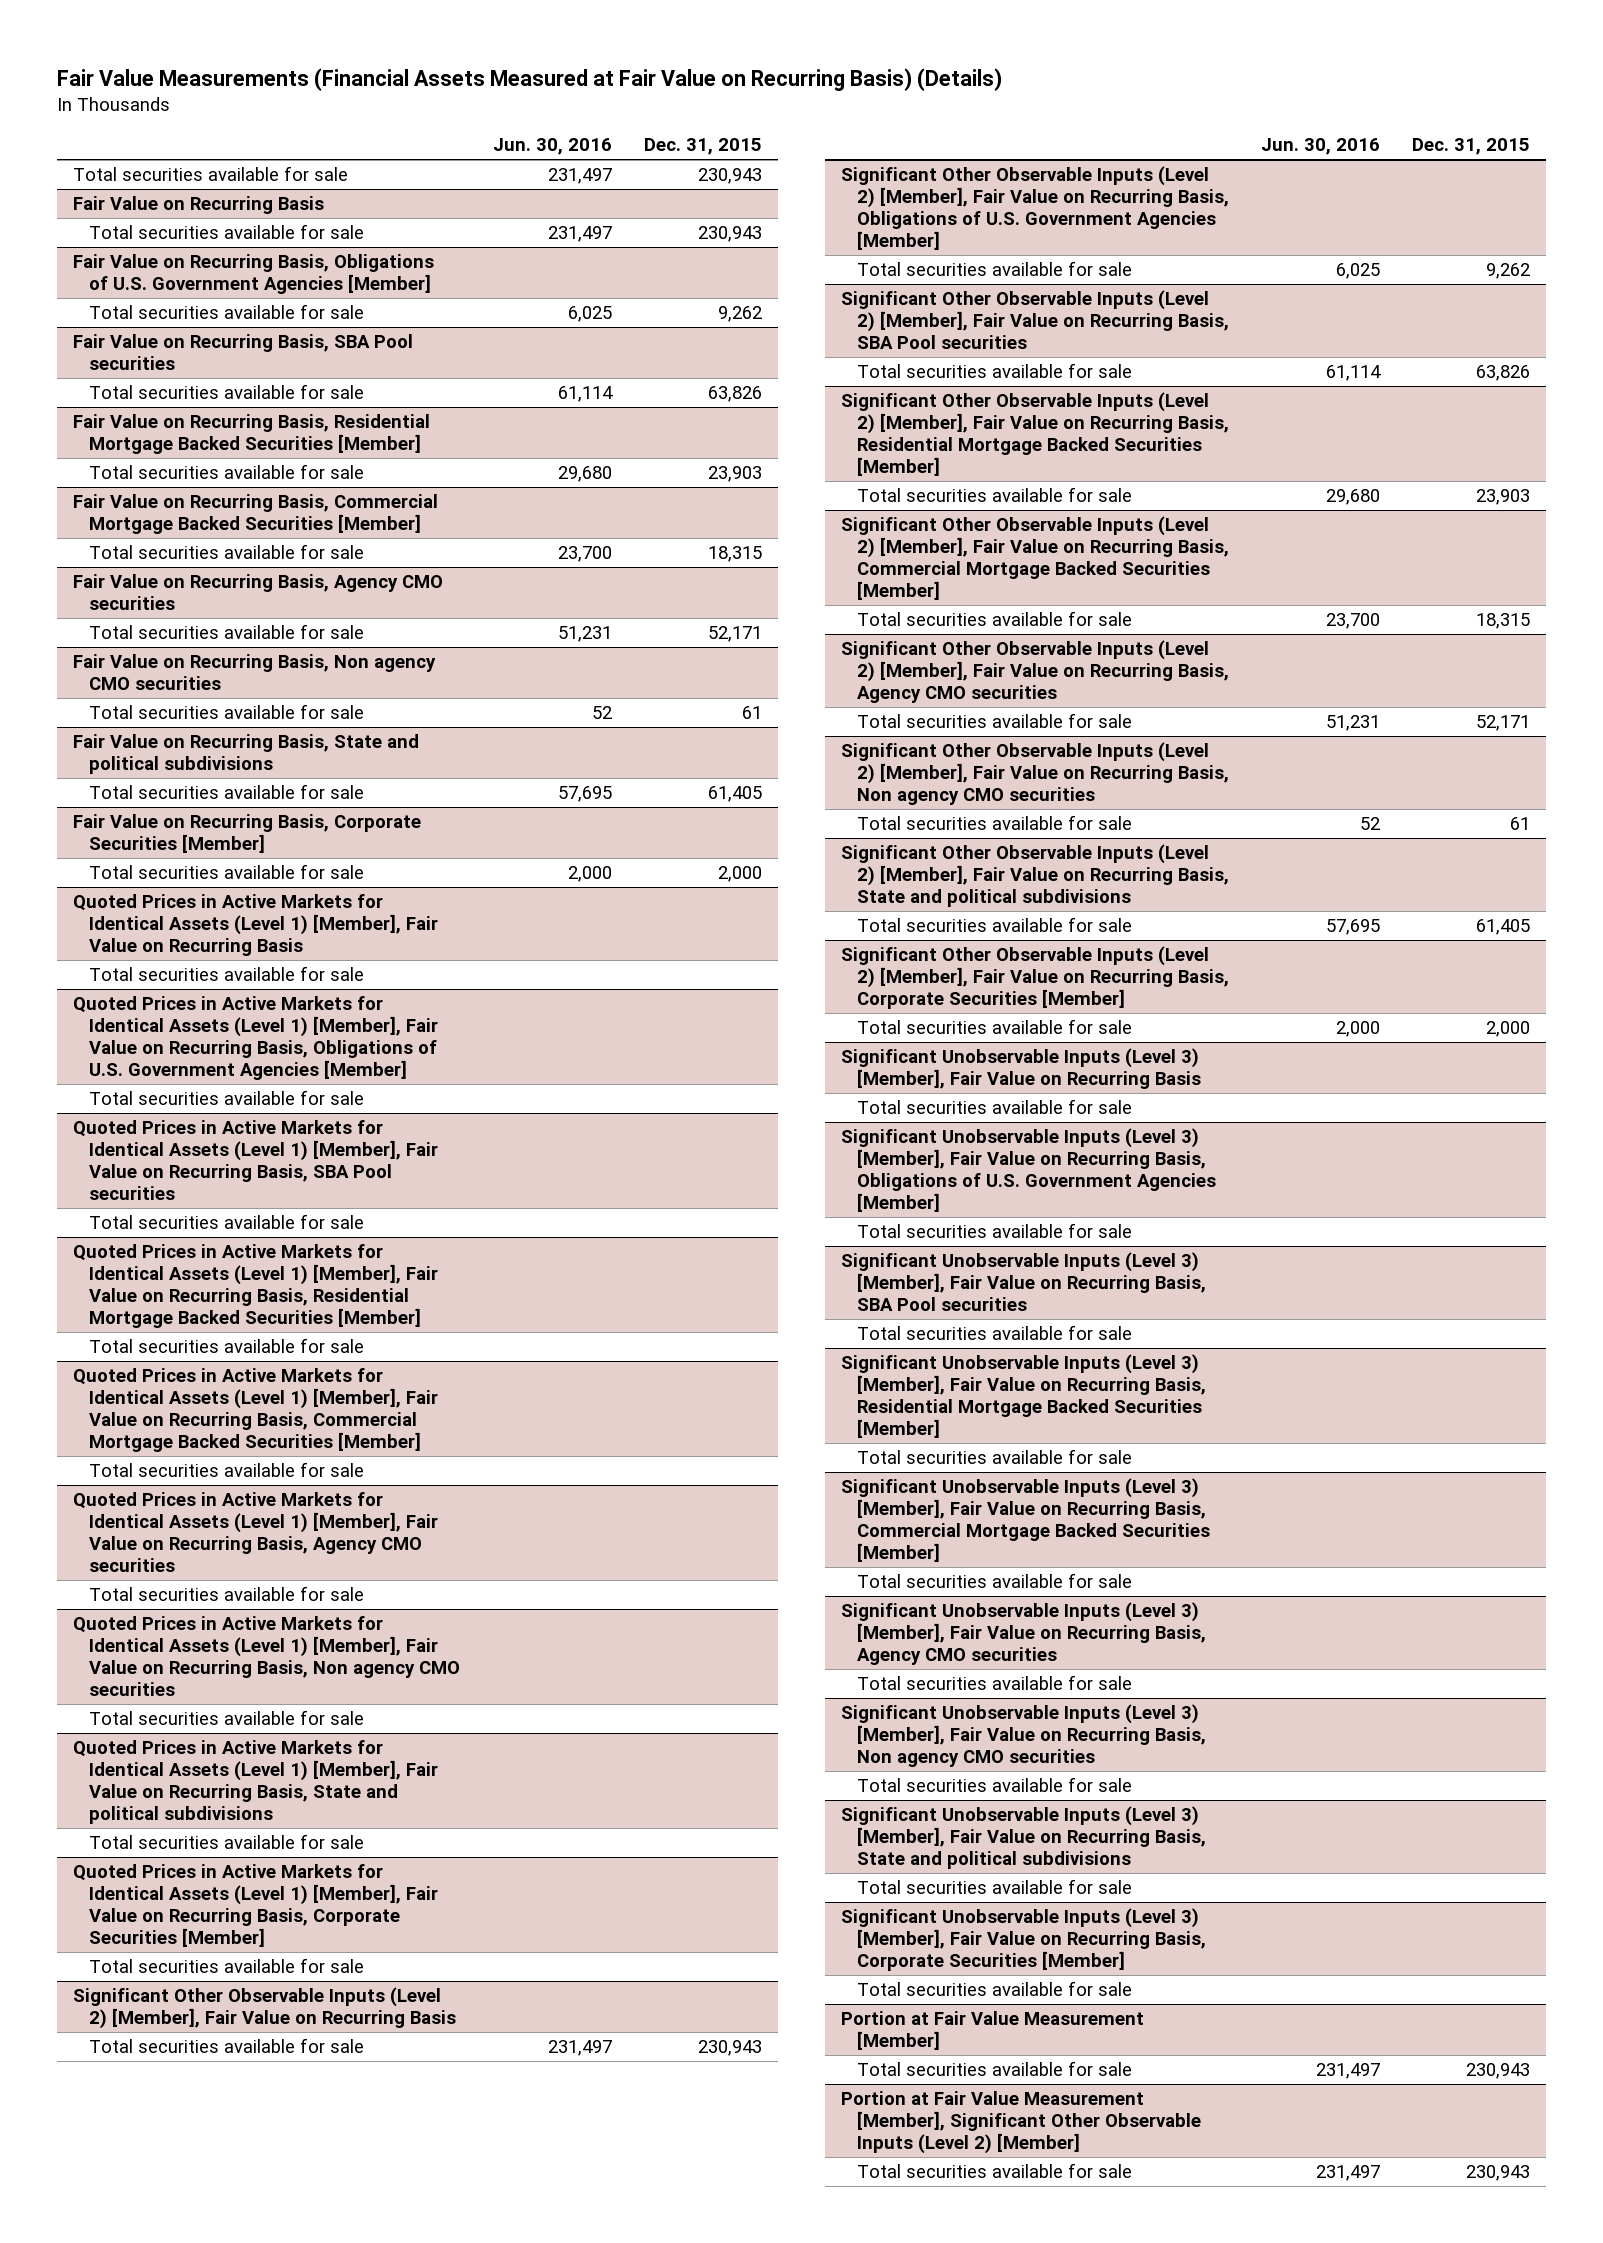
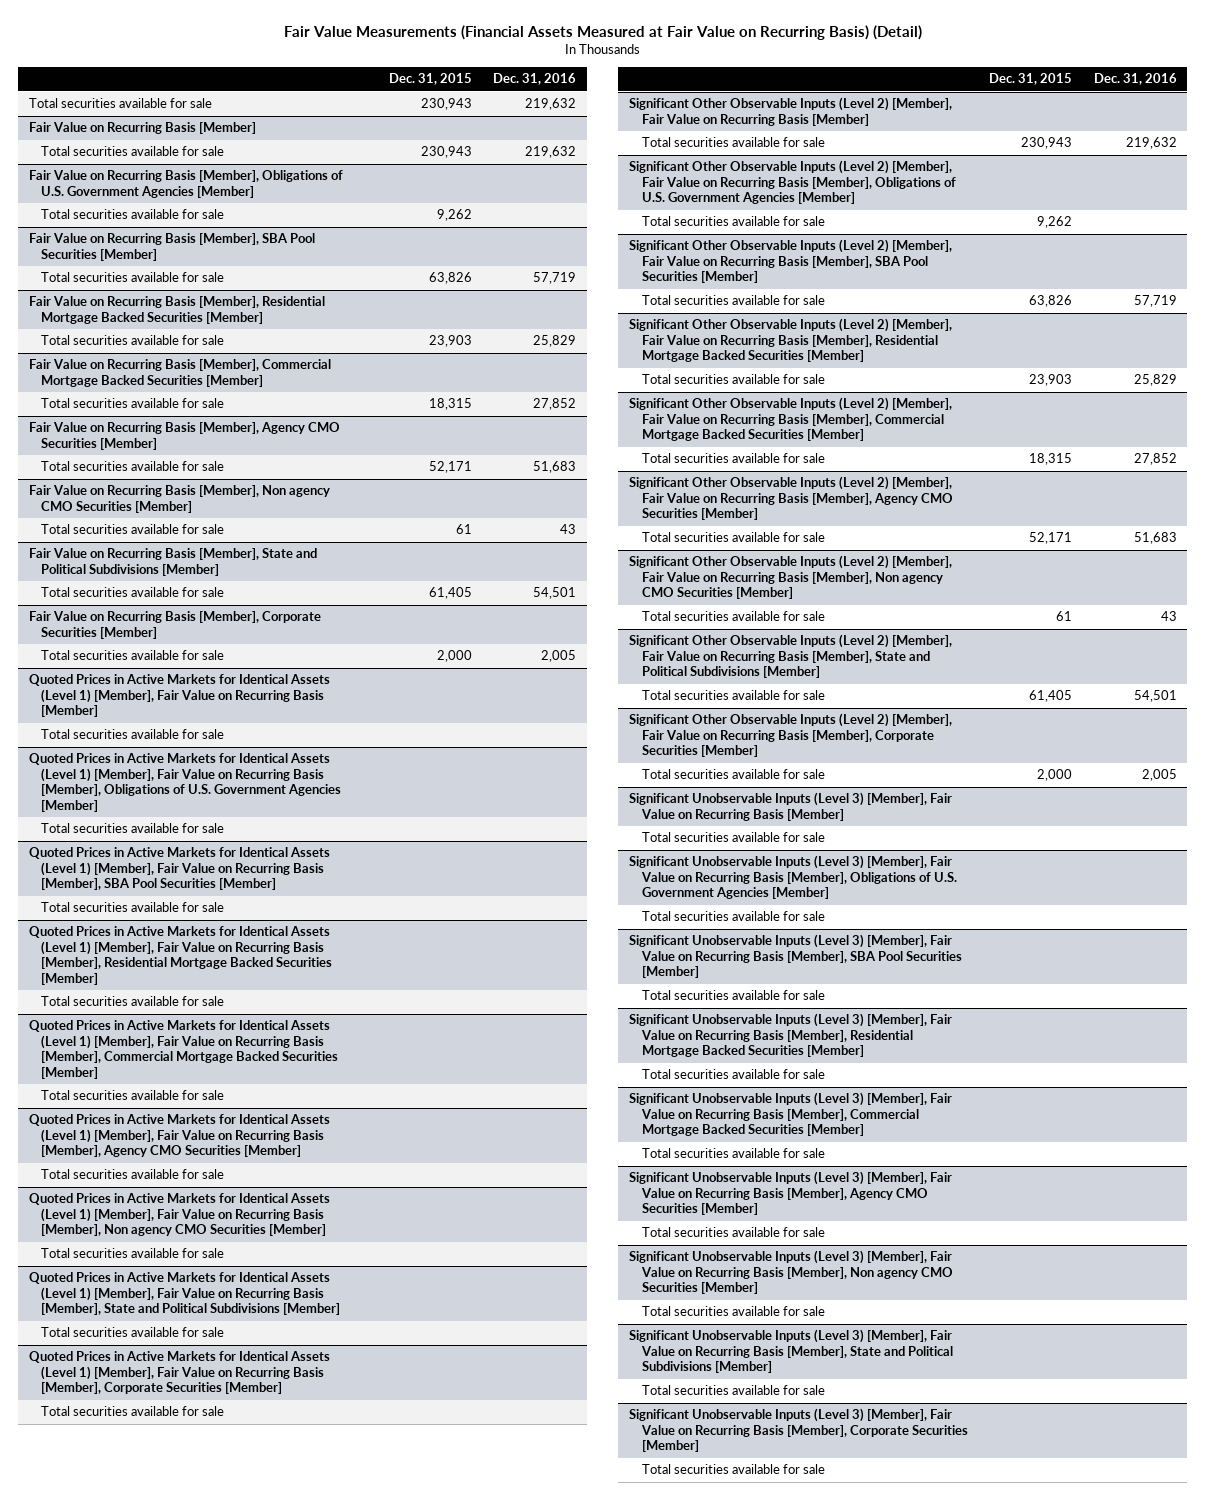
[56,68,1002,92] Fair Value Measurements (Financial Assets Measured at Fair Value on Recurring Basis) (Details) -> [283,25,922,41] Fair Value Measurements (Financial Assets Measured at Fair Value on Recurring Basis) (Detail)
[493,138,613,156] Jun. 30, 2016 -> none
none -> [493,73,577,86] Dec. 31, 2016
[72,196,324,215] Fair Value on Recurring Basis -> [28,122,256,135] Fair Value on Recurring Basis [Member]
[72,254,434,295] Fair Value on Recurring Basis, Obligations of U.S. Government Agencies [Member] -> [28,170,343,198] Fair Value on Recurring Basis [Member], Obligations of U.S. Government Agencies [Member]
[72,334,413,371] Fair Value on Recurring Basis, SBA Pool securities -> [28,233,315,261] Fair Value on Recurring Basis [Member], SBA Pool Securities [Member]
[72,414,430,455] Fair Value on Recurring Basis, Residential Mortgage Backed Securities [Member] -> [28,296,325,324] Fair Value on Recurring Basis [Member], Residential Mortgage Backed Securities [Member]
[72,494,438,535] Fair Value on Recurring Basis, Commercial Mortgage Backed Securities [Member] -> [28,359,331,387] Fair Value on Recurring Basis [Member], Commercial Mortgage Backed Securities [Member]
[72,574,443,611] Fair Value on Recurring Basis, Agency CMO securities -> [28,422,340,450] Fair Value on Recurring Basis [Member], Agency CMO Securities [Member]
[72,654,436,691] Fair Value on Recurring Basis, Non agency CMO securities -> [28,485,330,513] Fair Value on Recurring Basis [Member], Non agency CMO Securities [Member]
[72,734,419,775] Fair Value on Recurring Basis, State and political subdivisions -> [28,548,317,576] Fair Value on Recurring Basis [Member], State and Political Subdivisions [Member]
[72,814,421,854] Fair Value on Recurring Basis, Corporate Securities [Member] -> [28,611,321,639] Fair Value on Recurring Basis [Member], Corporate Securities [Member]
[72,894,439,956] Quoted Prices in Active Markets for Identical Assets (Level 1) [Member], Fair Value on Recurring Basis -> [28,674,330,718] Quoted Prices in Active Markets for Identical Assets (Level 1) [Member], Fair Value on Recurring Basis [Member]
[72,996,439,1080] Quoted Prices in Active Markets for Identical Assets (Level 1) [Member], Fair Value on Recurring Basis, Obligations of U.S. Government Agencies [Member] -> [28,753,342,812] Quoted Prices in Active Markets for Identical Assets (Level 1) [Member], Fair Value on Recurring Basis [Member], Obligations of U.S. Government Agencies [Member]
[72,1120,439,1200] Quoted Prices in Active Markets for Identical Assets (Level 1) [Member], Fair Value on Recurring Basis, SBA Pool securities -> [28,847,330,891] Quoted Prices in Active Markets for Identical Assets (Level 1) [Member], Fair Value on Recurring Basis [Member], SBA Pool Securities [Member]
[72,1244,439,1328] Quoted Prices in Active Markets for Identical Assets (Level 1) [Member], Fair Value on Recurring Basis, Residential Mortgage Backed Securities [Member] -> [28,926,333,985] Quoted Prices in Active Markets for Identical Assets (Level 1) [Member], Fair Value on Recurring Basis [Member], Residential Mortgage Backed Securities [Member]
[72,1368,439,1452] Quoted Prices in Active Markets for Identical Assets (Level 1) [Member], Fair Value on Recurring Basis, Commercial Mortgage Backed Securities [Member] -> [28,1020,339,1079] Quoted Prices in Active Markets for Identical Assets (Level 1) [Member], Fair Value on Recurring Basis [Member], Commercial Mortgage Backed Securities [Member]
[72,1492,439,1572] Quoted Prices in Active Markets for Identical Assets (Level 1) [Member], Fair Value on Recurring Basis, Agency CMO securities -> [28,1114,330,1158] Quoted Prices in Active Markets for Identical Assets (Level 1) [Member], Fair Value on Recurring Basis [Member], Agency CMO Securities [Member]
[72,1616,461,1696] Quoted Prices in Active Markets for Identical Assets (Level 1) [Member], Fair Value on Recurring Basis, Non agency CMO securities -> [28,1193,330,1237] Quoted Prices in Active Markets for Identical Assets (Level 1) [Member], Fair Value on Recurring Basis [Member], Non agency CMO Securities [Member]
[72,1740,439,1824] Quoted Prices in Active Markets for Identical Assets (Level 1) [Member], Fair Value on Recurring Basis, State and political subdivisions -> [28,1272,341,1316] Quoted Prices in Active Markets for Identical Assets (Level 1) [Member], Fair Value on Recurring Basis [Member], State and Political Subdivisions [Member]
[72,1864,439,1947] Quoted Prices in Active Markets for Identical Assets (Level 1) [Member], Fair Value on Recurring Basis, Corporate Securities [Member] -> [28,1351,330,1395] Quoted Prices in Active Markets for Identical Assets (Level 1) [Member], Fair Value on Recurring Basis [Member], Corporate Securities [Member]
[72,1987,457,2030] Significant Other Observable Inputs (Level 2) [Member], Fair Value on Recurring Basis -> [629,97,953,126] Significant Other Observable Inputs (Level 2) [Member], Fair Value on Recurring Basis [Member]
[840,166,1230,250] Significant Other Observable Inputs (Level 2) [Member], Fair Value on Recurring Basis, Obligations of U.S. Government Agencies [Member] -> [629,160,956,205] Significant Other Observable Inputs (Level 2) [Member], Fair Value on Recurring Basis [Member], Obligations of U.S. Government Agencies [Member]
[840,290,1230,349] Significant Other Observable Inputs (Level 2) [Member], Fair Value on Recurring Basis, SBA Pool securities -> [629,239,953,284] Significant Other Observable Inputs (Level 2) [Member], Fair Value on Recurring Basis [Member], SBA Pool Securities [Member]
[840,392,1230,476] Significant Other Observable Inputs (Level 2) [Member], Fair Value on Recurring Basis, Residential Mortgage Backed Securities [Member] -> [629,318,953,363] Significant Other Observable Inputs (Level 2) [Member], Fair Value on Recurring Basis [Member], Residential Mortgage Backed Securities [Member]
[840,516,1230,600] Significant Other Observable Inputs (Level 2) [Member], Fair Value on Recurring Basis, Commercial Mortgage Backed Securities [Member] -> [629,397,953,442] Significant Other Observable Inputs (Level 2) [Member], Fair Value on Recurring Basis [Member], Commercial Mortgage Backed Securities [Member]
[840,640,1230,703] Significant Other Observable Inputs (Level 2) [Member], Fair Value on Recurring Basis, Agency CMO securities -> [629,476,953,521] Significant Other Observable Inputs (Level 2) [Member], Fair Value on Recurring Basis [Member], Agency CMO Securities [Member]
[840,742,1230,805] Significant Other Observable Inputs (Level 2) [Member], Fair Value on Recurring Basis, Non agency CMO securities -> [629,555,953,600] Significant Other Observable Inputs (Level 2) [Member], Fair Value on Recurring Basis [Member], Non agency CMO Securities [Member]
[840,844,1230,907] Significant Other Observable Inputs (Level 2) [Member], Fair Value on Recurring Basis, State and political subdivisions -> [629,634,953,679] Significant Other Observable Inputs (Level 2) [Member], Fair Value on Recurring Basis [Member], State and Political Subdivisions [Member]
[840,946,1230,1009] Significant Other Observable Inputs (Level 2) [Member], Fair Value on Recurring Basis, Corporate Securities [Member] -> [629,713,953,758] Significant Other Observable Inputs (Level 2) [Member], Fair Value on Recurring Basis [Member], Corporate Securities [Member]
[840,1048,1202,1090] Significant Unobservable Inputs (Level 3) [Member], Fair Value on Recurring Basis -> [629,792,953,821] Significant Unobservable Inputs (Level 3) [Member], Fair Value on Recurring Basis [Member]
[840,1128,1217,1212] Significant Unobservable Inputs (Level 3) [Member], Fair Value on Recurring Basis, Obligations of U.S. Government Agencies [Member] -> [629,855,957,900] Significant Unobservable Inputs (Level 3) [Member], Fair Value on Recurring Basis [Member], Obligations of U.S. Government Agencies [Member]
[840,1252,1207,1311] Significant Unobservable Inputs (Level 3) [Member], Fair Value on Recurring Basis, SBA Pool securities -> [629,934,962,979] Significant Unobservable Inputs (Level 3) [Member], Fair Value on Recurring Basis [Member], SBA Pool Securities [Member]
[840,1354,1207,1438] Significant Unobservable Inputs (Level 3) [Member], Fair Value on Recurring Basis, Residential Mortgage Backed Securities [Member] -> [629,1013,953,1058] Significant Unobservable Inputs (Level 3) [Member], Fair Value on Recurring Basis [Member], Residential Mortgage Backed Securities [Member]
[840,1478,1211,1562] Significant Unobservable Inputs (Level 3) [Member], Fair Value on Recurring Basis, Commercial Mortgage Backed Securities [Member] -> [629,1092,953,1137] Significant Unobservable Inputs (Level 3) [Member], Fair Value on Recurring Basis [Member], Commercial Mortgage Backed Securities [Member]
[840,1602,1207,1665] Significant Unobservable Inputs (Level 3) [Member], Fair Value on Recurring Basis, Agency CMO securities -> [629,1171,953,1216] Significant Unobservable Inputs (Level 3) [Member], Fair Value on Recurring Basis [Member], Agency CMO Securities [Member]
[840,1704,1207,1767] Significant Unobservable Inputs (Level 3) [Member], Fair Value on Recurring Basis, Non agency CMO securities -> [629,1250,953,1295] Significant Unobservable Inputs (Level 3) [Member], Fair Value on Recurring Basis [Member], Non agency CMO Securities [Member]
[840,1806,1207,1869] Significant Unobservable Inputs (Level 3) [Member], Fair Value on Recurring Basis, State and political subdivisions -> [629,1329,953,1374] Significant Unobservable Inputs (Level 3) [Member], Fair Value on Recurring Basis [Member], State and Political Subdivisions [Member]
[840,1908,1207,1971] Significant Unobservable Inputs (Level 3) [Member], Fair Value on Recurring Basis, Corporate Securities [Member] -> [629,1408,968,1453] Significant Unobservable Inputs (Level 3) [Member], Fair Value on Recurring Basis [Member], Corporate Securities [Member]
[840,2011,1144,2051] Portion at Fair Value Measurement [Member] -> none
[857,2061,1133,2077] Total securities available for sale -> none
[840,2091,1202,2154] Portion at Fair Value Measurement [Member], Significant Other Observable Inputs (Level 2) [Member] -> none
[857,2163,1133,2179] Total securities available for sale -> none

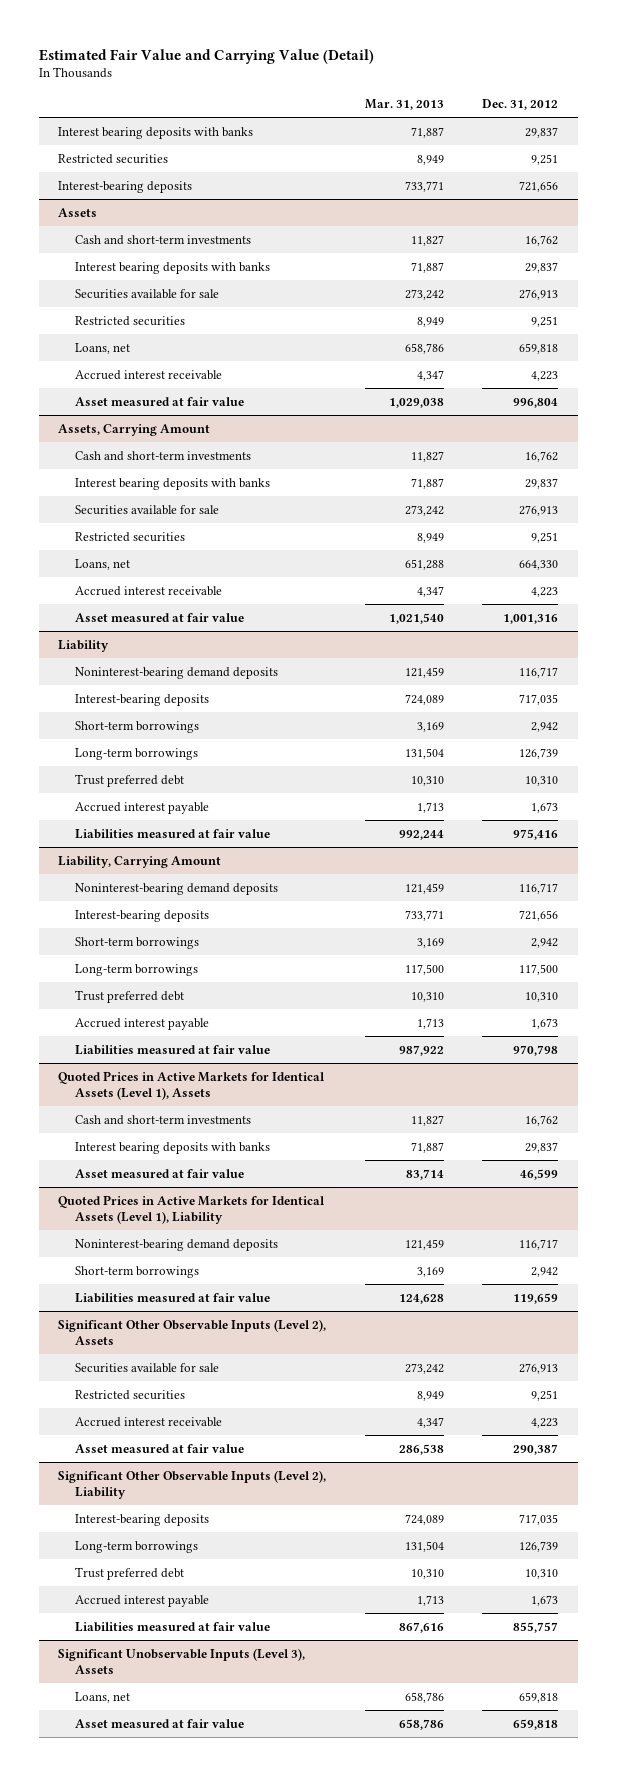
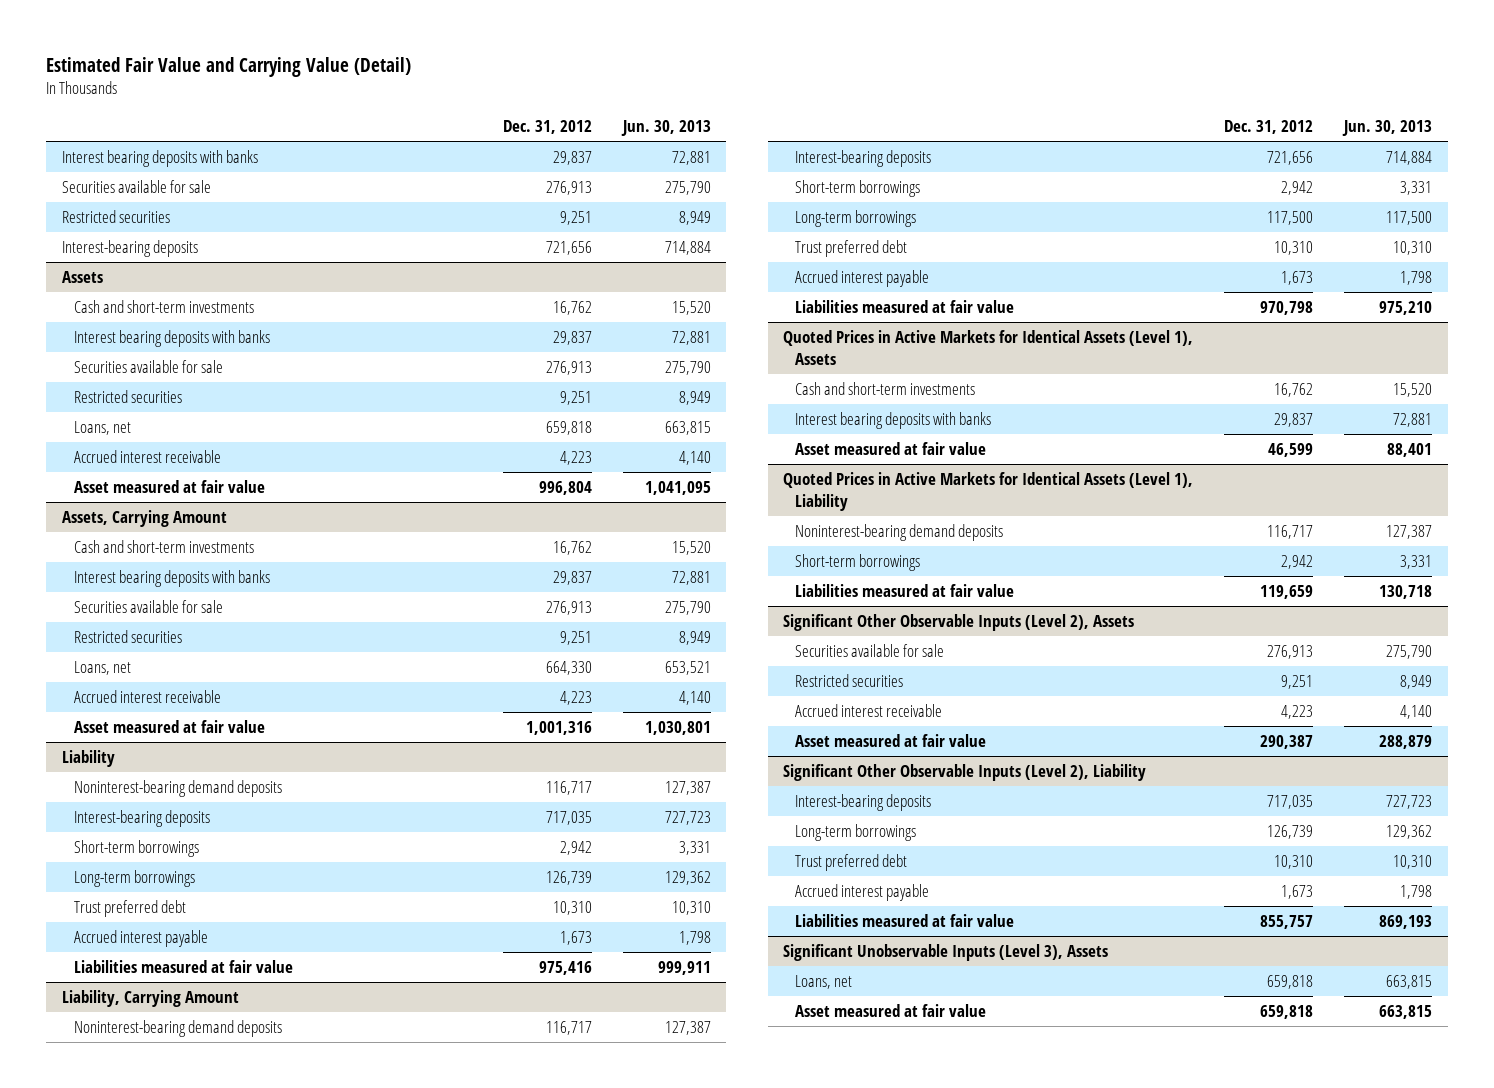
[364,99,444,111] Mar. 31, 2013 -> none
none -> [620,119,711,136] Jun. 30, 2013
none -> [61,180,211,194] Securities available for sale

